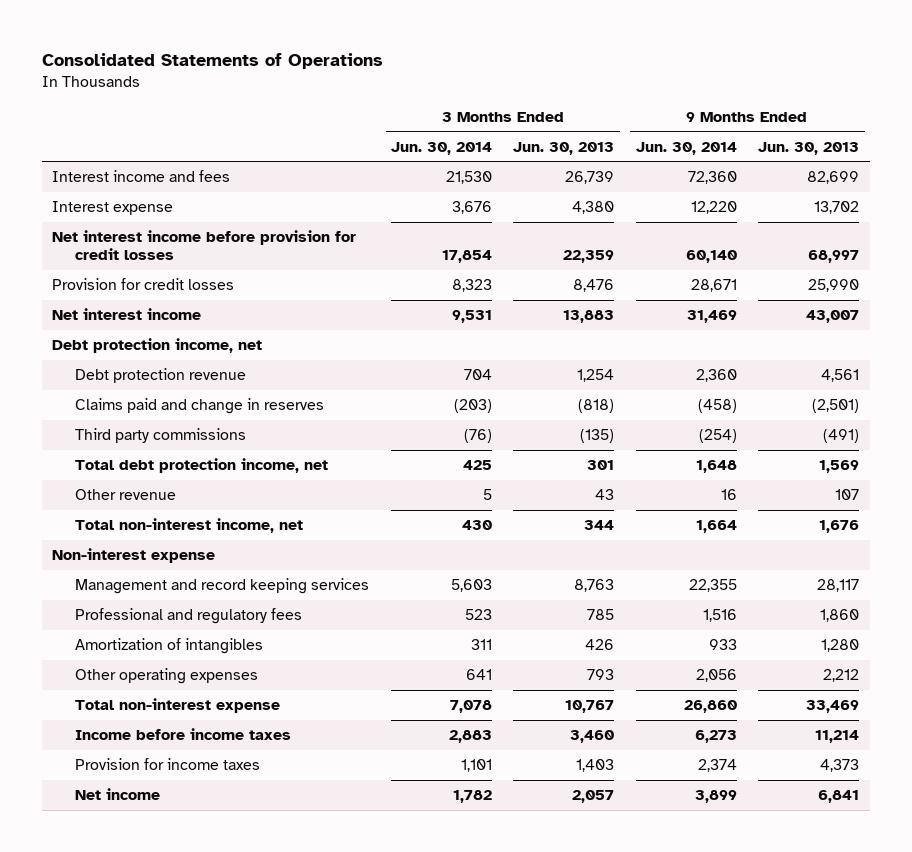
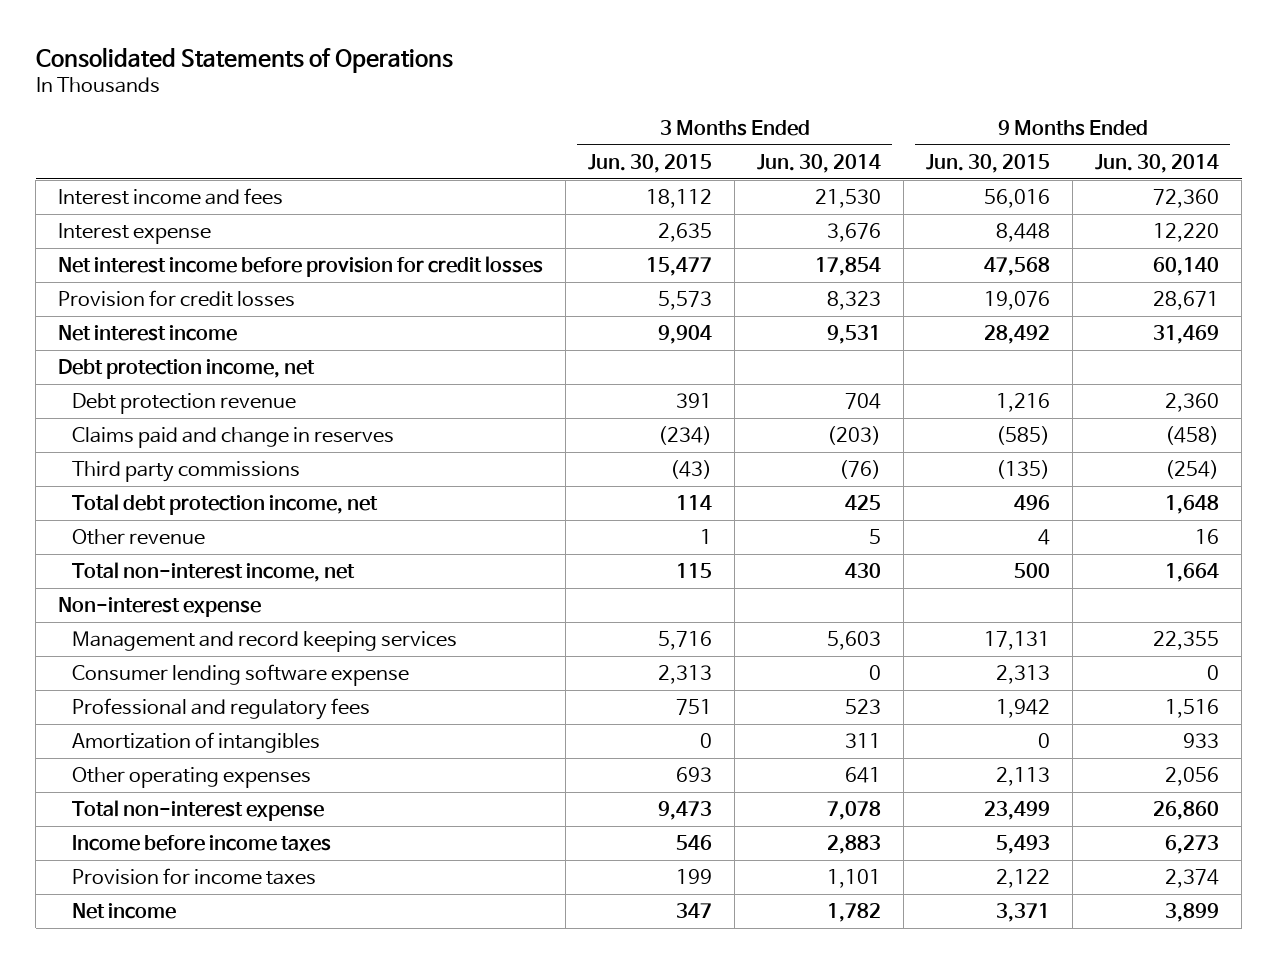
[513,141,615,155] Jun. 30, 2013 -> none
[758,141,860,155] Jun. 30, 2013 -> none
none -> [588,153,713,173] Jun. 30, 2015
none -> [926,153,1051,173] Jun. 30, 2015
none -> [72,663,410,686] Consumer lending software expense

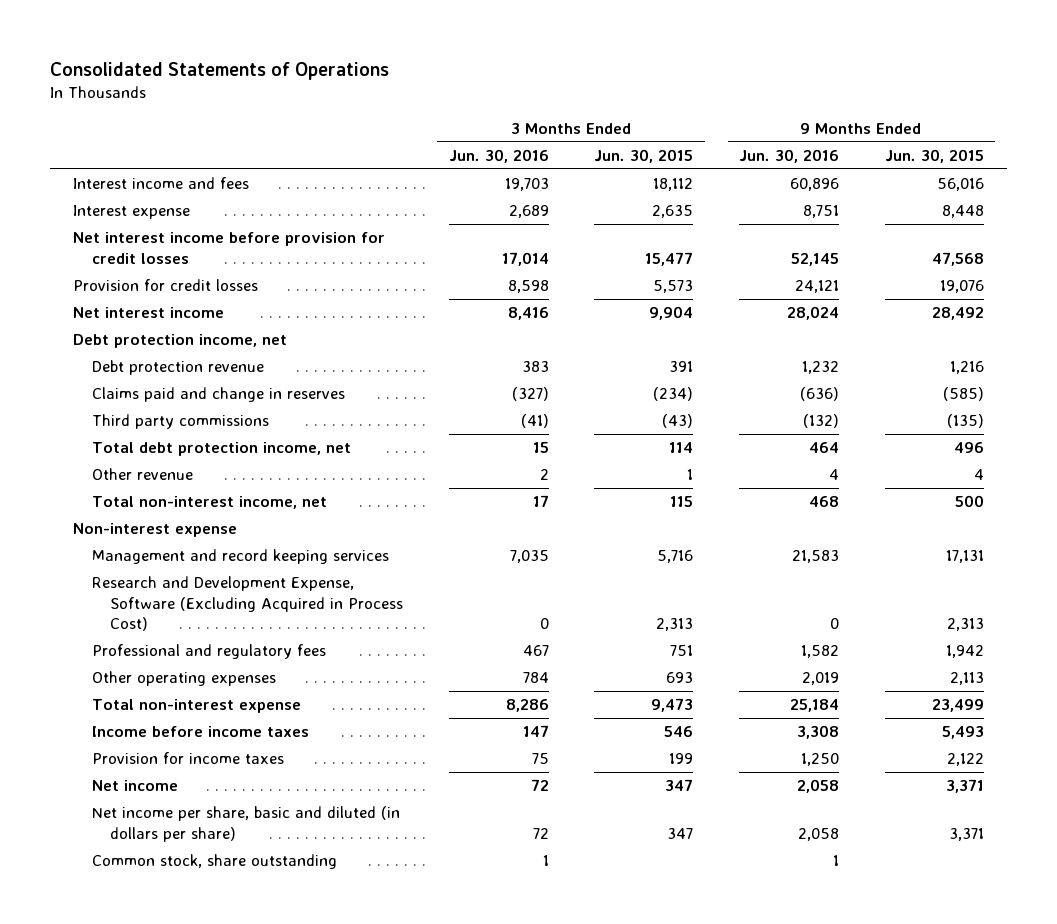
[757,153,882,173] Jun. 30, 2014 -> none
[1095,153,1220,173] Jun. 30, 2014 -> none
none -> [448,148,549,163] Jun. 30, 2016
none -> [739,148,840,163] Jun. 30, 2016
[72,663,410,686] Consumer lending software expense -> [91,576,403,632] Research and Development Expense, Software (Excluding Acquired in Process Cost)
[72,731,321,753] Amortization of intangibles -> none
none -> [91,806,400,842] Net income per share, basic and diluted (in dollars per share)
none -> [91,854,337,870] Common stock, share outstanding

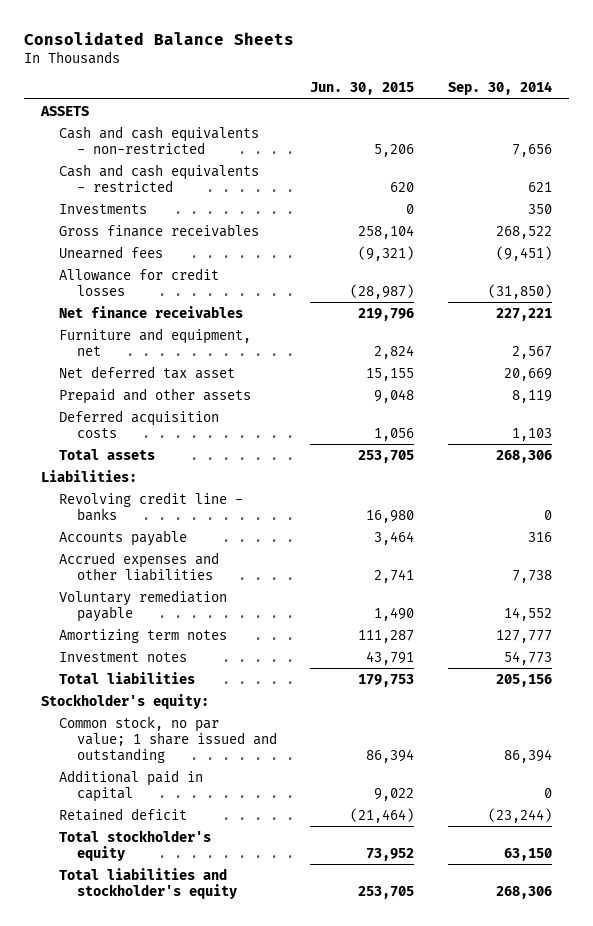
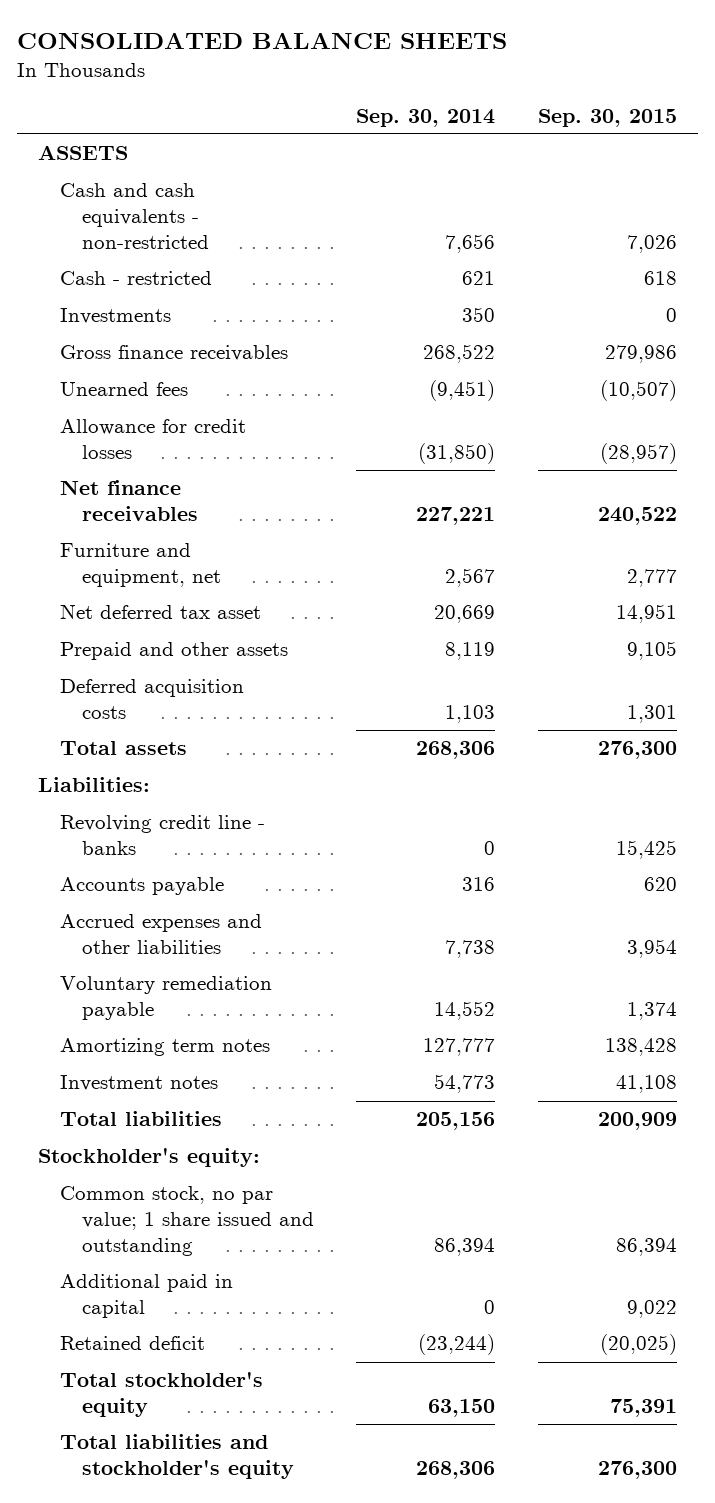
[24,32,295,46] Consolidated Balance Sheets -> [17,32,508,50] CONSOLIDATED BALANCE SHEETS
[310,82,415,96] Jun. 30, 2015 -> none
none -> [537,108,677,127] Sep. 30, 2015
[58,163,259,192] Cash and cash equivalents - restricted -> [60,271,213,286] Cash - restricted

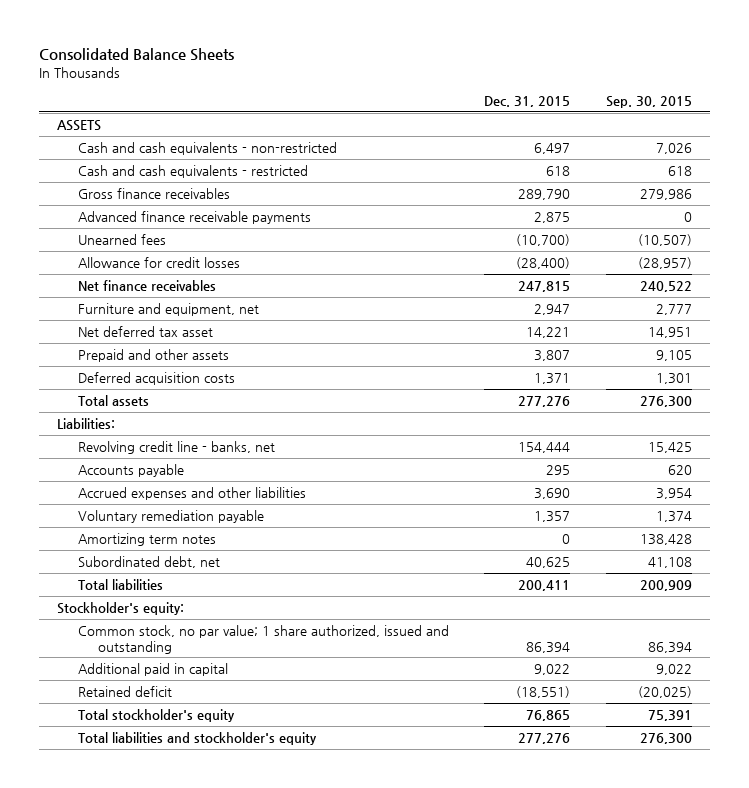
[17,32,508,50] CONSOLIDATED BALANCE SHEETS -> [39,48,235,62] Consolidated Balance Sheets
[356,108,496,127] Sep. 30, 2014 -> none
none -> [484,96,571,108] Dec. 31, 2015
[60,308,172,325] Investments -> none
[60,271,213,286] Cash - restricted -> [77,164,308,178] Cash and cash equivalents - restricted
none -> [77,210,311,224] Advanced finance receivable payments
[60,815,266,856] Revolving credit line - banks -> [77,440,275,454] Revolving credit line - banks, net
[60,1075,219,1092] Investment notes -> [77,555,220,568] Subordinated debt, net
[60,1186,314,1257] Common stock, no par value; 1 share issued and outstanding -> [77,624,449,654] Common stock, no par value; 1 share authorized, issued and outstanding

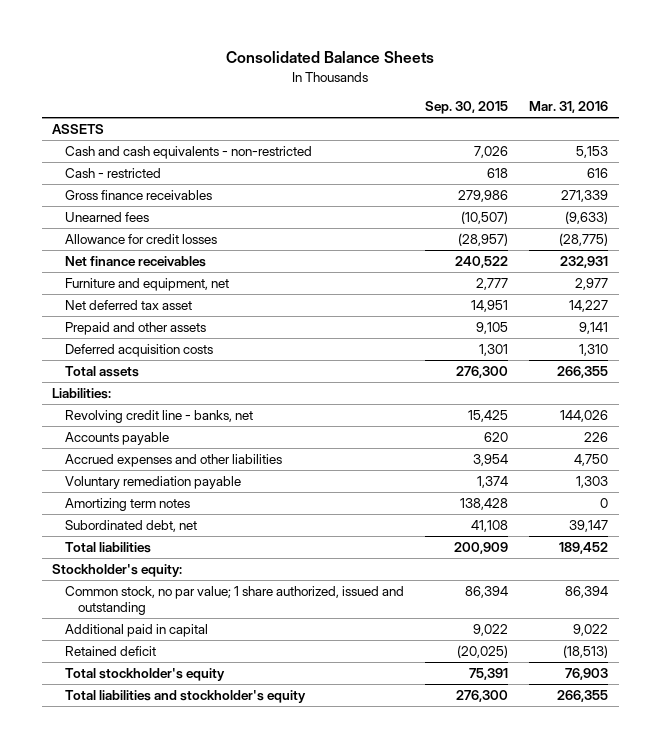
[484,96,571,108] Dec. 31, 2015 -> none
none -> [529,101,609,114] Mar. 31, 2016
[77,164,308,178] Cash and cash equivalents - restricted -> [65,168,162,179] Cash - restricted
[77,210,311,224] Advanced finance receivable payments -> none

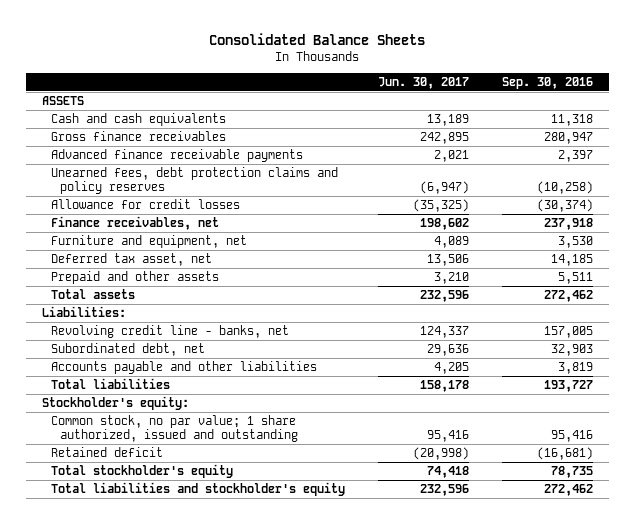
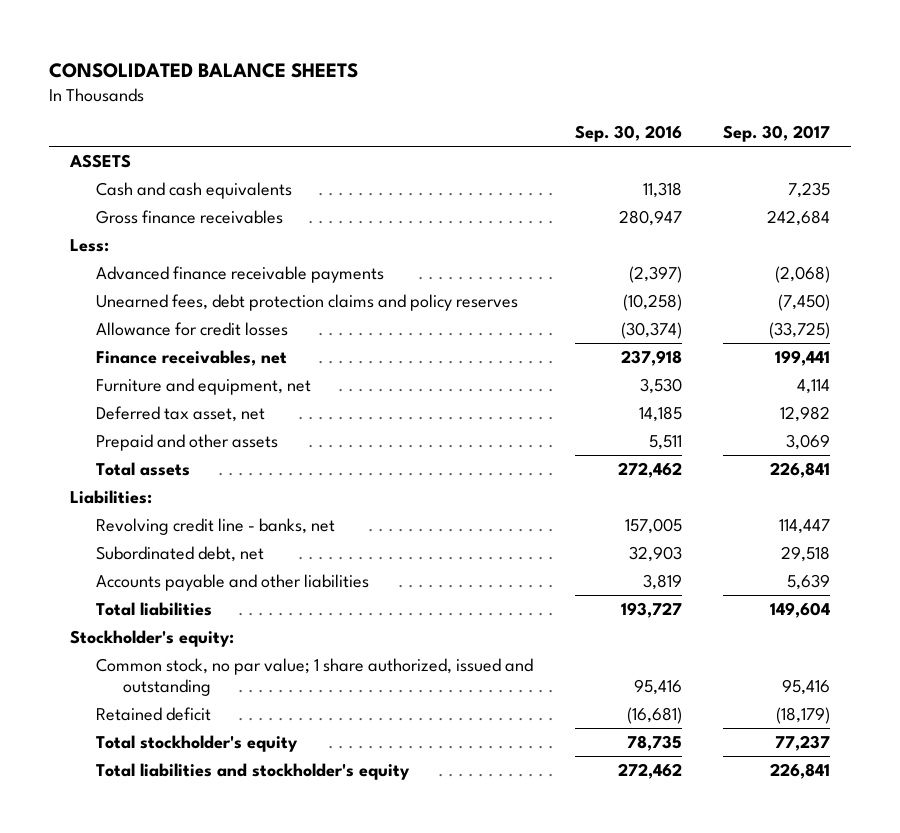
[209,32,426,45] Consolidated Balance Sheets -> [48,62,358,78] CONSOLIDATED BALANCE SHEETS
[377,77,469,90] Jun. 30, 2017 -> none
none -> [723,125,831,143] Sep. 30, 2017
none -> [69,238,109,252] Less:
[557,150,593,163] 2,397 -> [628,265,682,283] (2,397)

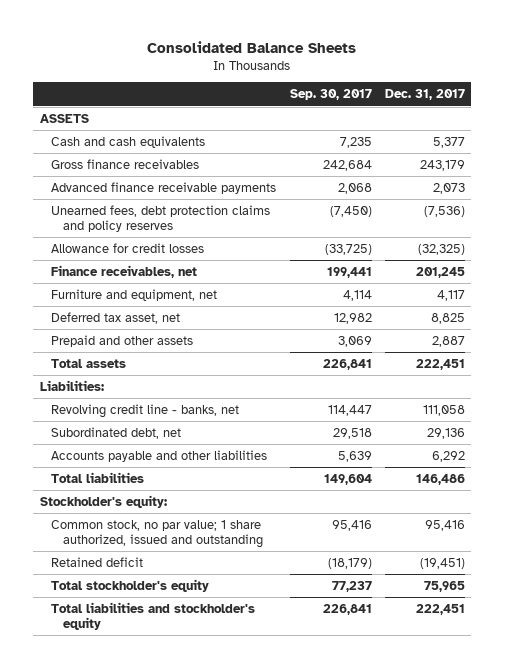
[48,62,358,78] CONSOLIDATED BALANCE SHEETS -> [147,40,357,53] Consolidated Balance Sheets
[574,125,682,143] Sep. 30, 2016 -> none
none -> [384,89,465,101] Dec. 31, 2017
[69,238,109,252] Less: -> none
[775,265,831,283] (2,068) -> [337,182,372,194] 2,068

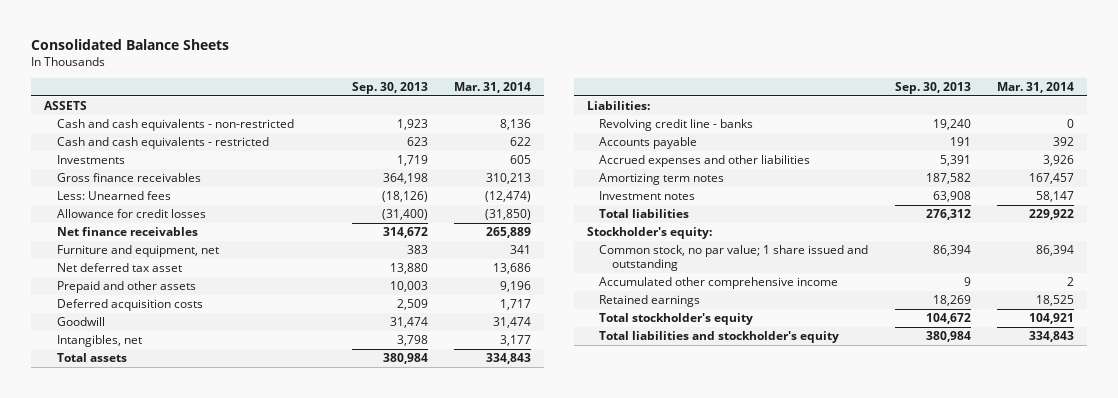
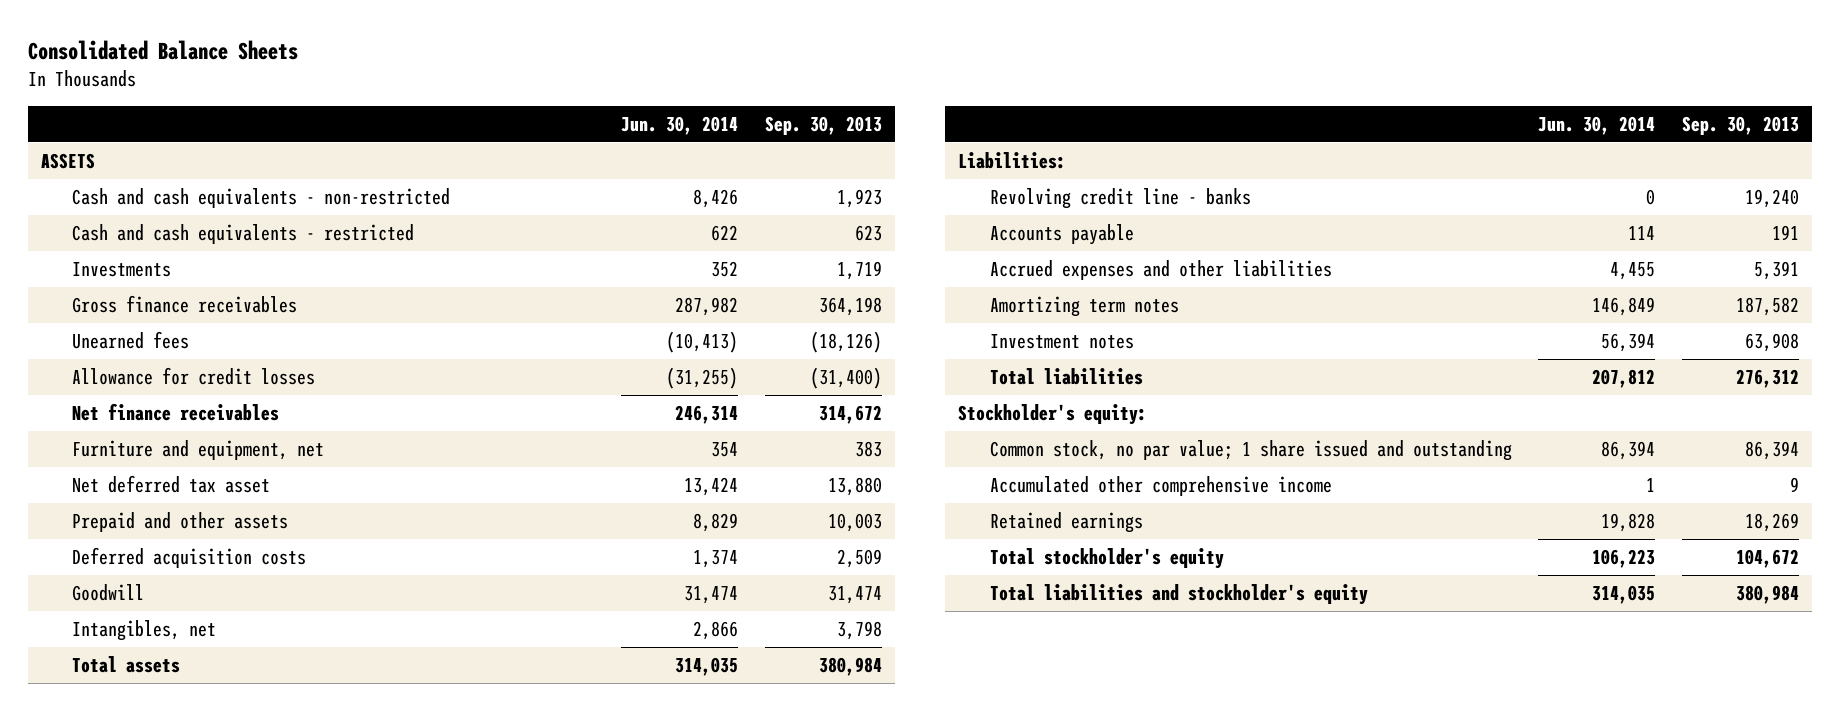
[454,81,532,93] Mar. 31, 2014 -> none
none -> [621,115,739,135] Jun. 30, 2014
[56,191,171,201] Less: Unearned fees -> [72,330,190,349] Unearned fees

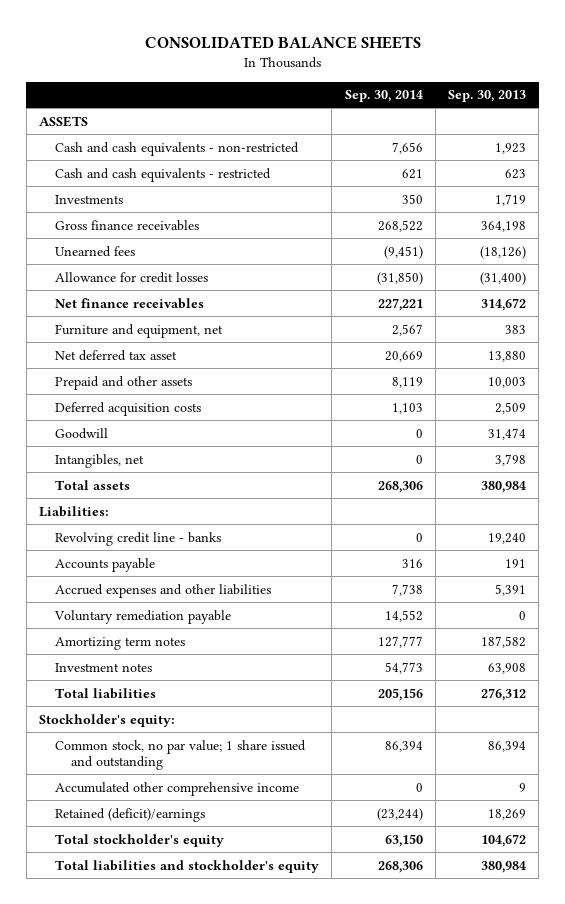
[27,39,298,60] Consolidated Balance Sheets -> [144,36,421,50] CONSOLIDATED BALANCE SHEETS
[621,115,739,135] Jun. 30, 2014 -> none
none -> [344,90,423,103] Sep. 30, 2014
none -> [54,609,232,624] Voluntary remediation payable
[989,511,1143,533] Retained earnings -> [55,807,206,822] Retained (deficit)/earnings

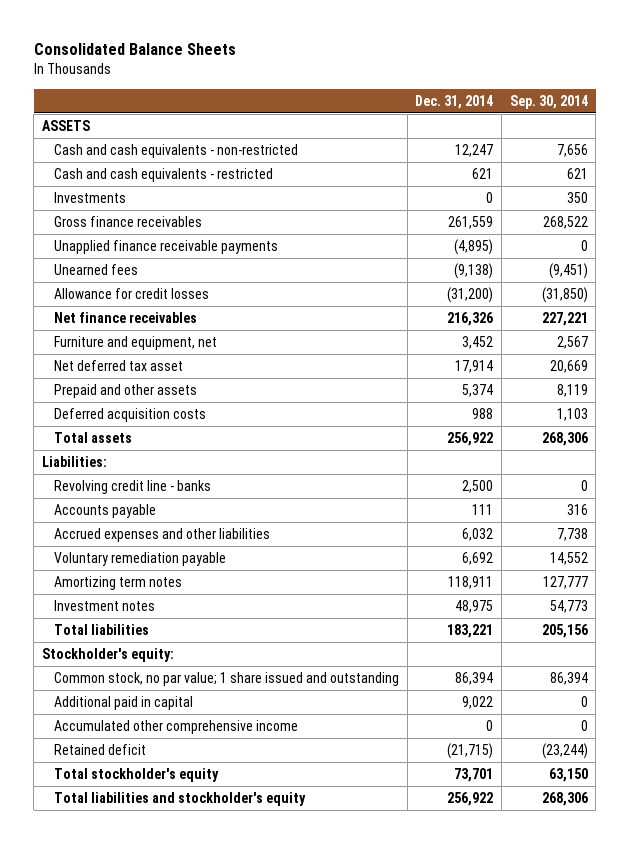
[144,36,421,50] CONSOLIDATED BALANCE SHEETS -> [33,43,236,56] Consolidated Balance Sheets
[448,90,527,103] Sep. 30, 2013 -> none
none -> [415,94,494,109] Dec. 31, 2014
none -> [54,240,279,255] Unapplied finance receivable payments
[55,427,109,439] Goodwill -> none
[55,453,145,468] Intangibles, net -> none
none -> [54,696,194,711] Additional paid in capital
[55,807,206,822] Retained (deficit)/earnings -> [54,744,147,756] Retained deficit

